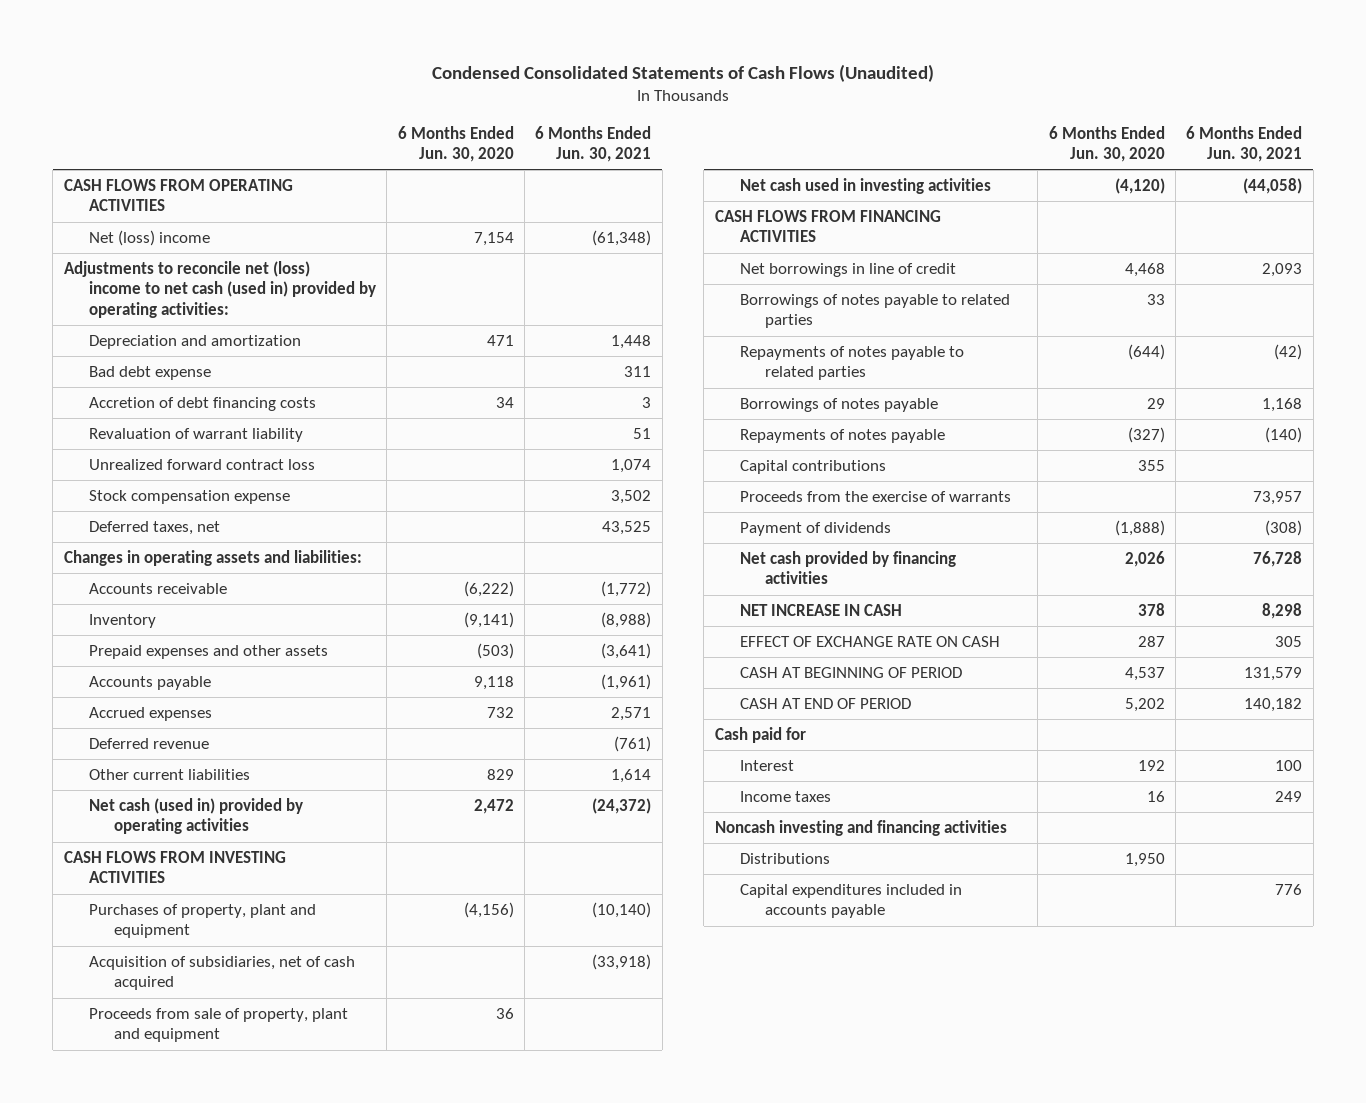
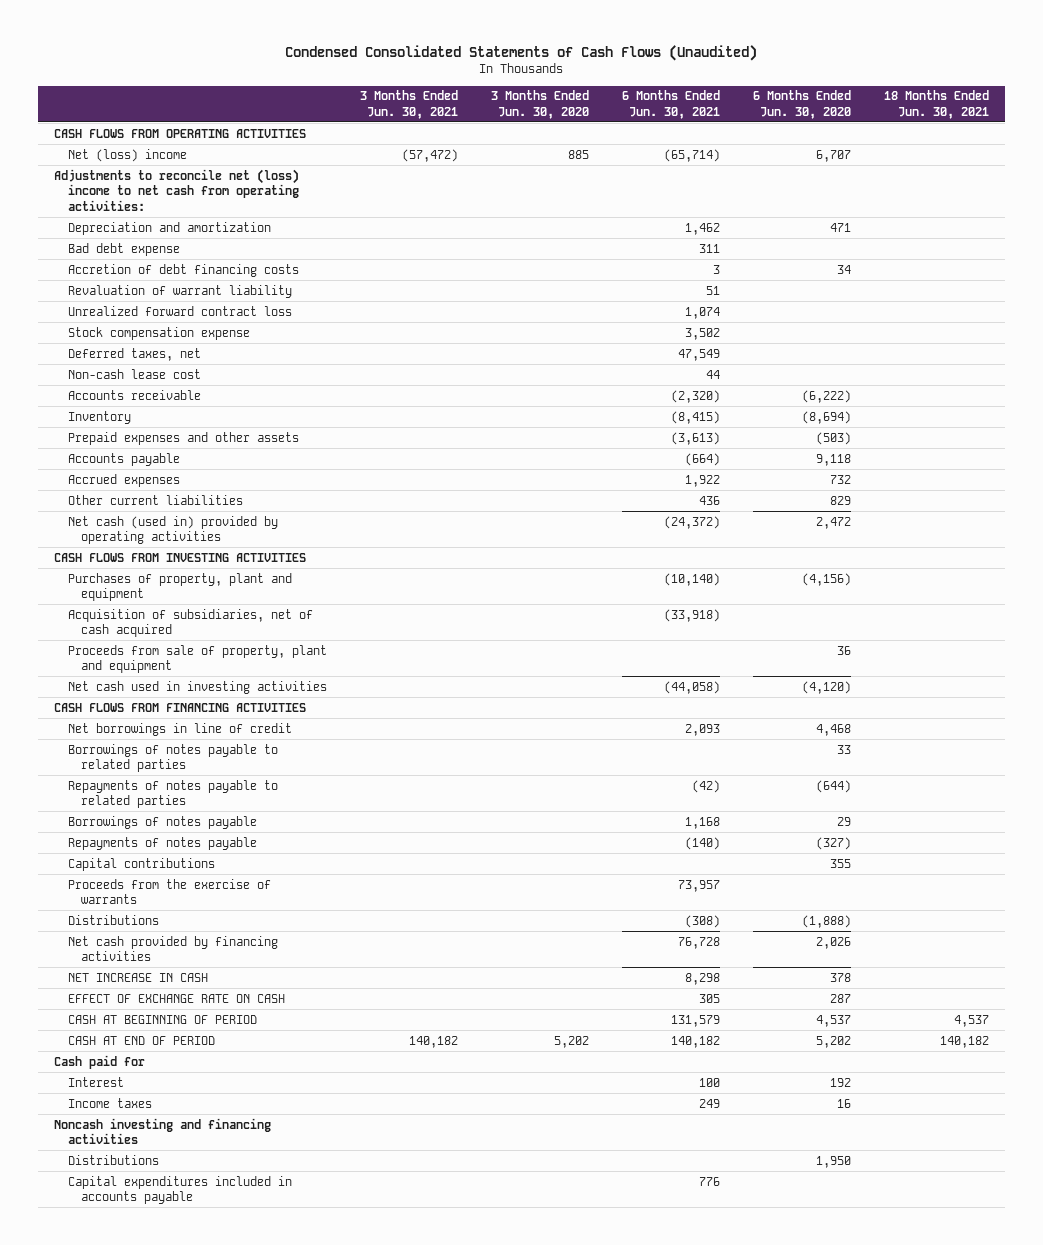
none -> [359,90,458,119] 3 Months Ended Jun. 30, 2021
none -> [490,90,589,119] 3 Months Ended Jun. 30, 2020
none -> [883,90,989,119] 18 Months Ended Jun. 30, 2021
[473,232,514,247] 7,154 -> [815,149,851,162] 6,707
[592,230,652,247] (61,348) -> [663,148,720,162] (65,714)
[63,261,376,318] Adjustments to reconcile net (loss) income to net cash (used in) provided by operating activities: -> [54,168,300,211] Adjustments to reconcile net (loss) income to net cash from operating activities:
[611,335,652,350] 1,448 -> [684,222,720,235] 1,462
[63,550,362,567] Changes in operating assets and liabilities: -> none
[88,738,209,750] Deferred revenue -> none
[602,521,652,536] 43,525 -> [677,348,720,361] 47,549
none -> [67,368,201,379] Non-cash lease cost
[601,581,652,598] (1,772) -> [670,389,720,403] (2,320)
[463,612,514,629] (9,141) -> [801,410,851,424] (8,694)
[601,612,652,629] (8,988) -> [670,410,720,424] (8,415)
[601,643,652,660] (3,641) -> [670,431,720,445] (3,613)
[601,674,652,691] (1,961) -> [684,452,720,466] (664)
[611,707,652,722] 2,571 -> [684,474,720,487] 1,922
[611,769,652,784] 1,614 -> [698,495,720,505] 436
[739,522,891,537] Payment of dividends -> [67,914,159,925] Distributions

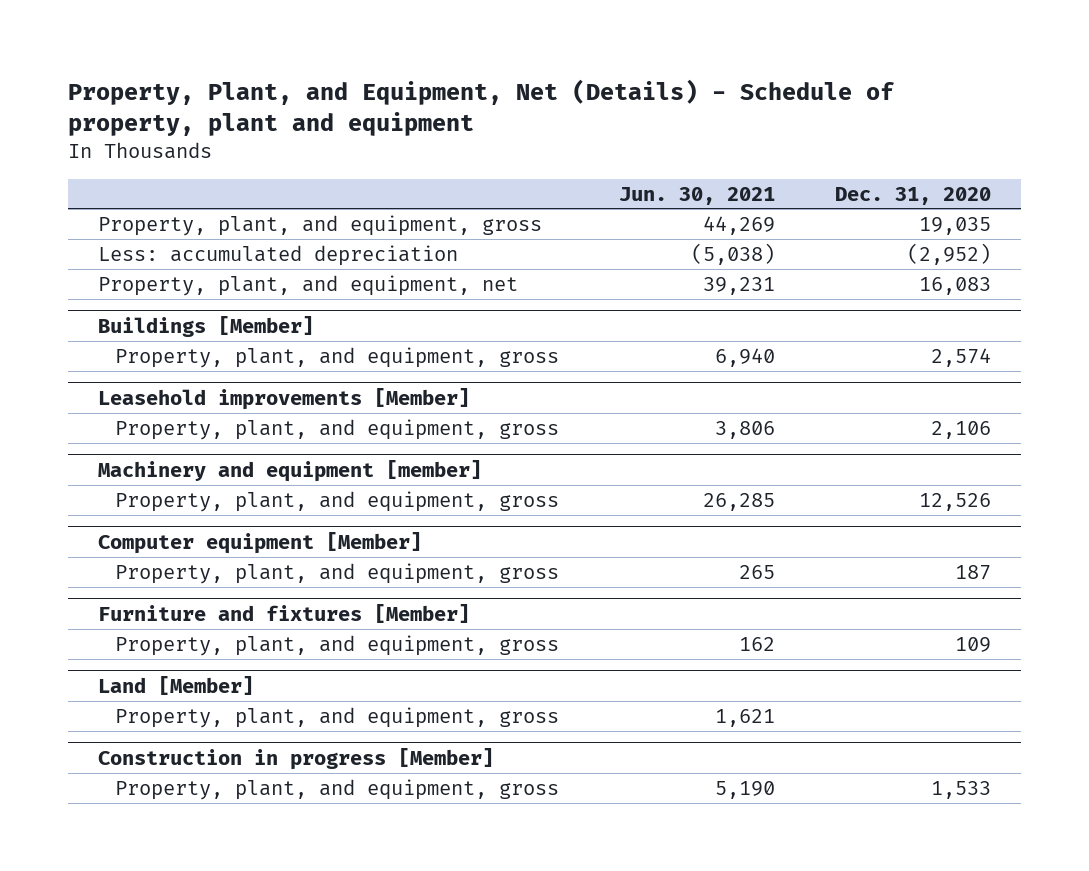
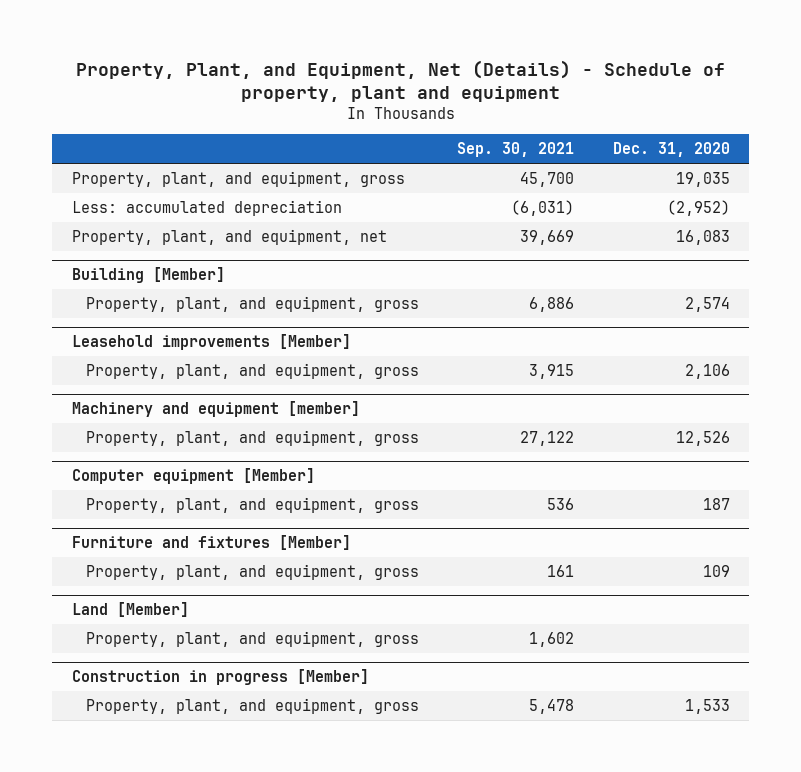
[619,186,776,205] Jun. 30, 2021 -> none
none -> [457,142,575,158] Sep. 30, 2021
[98,315,315,337] Buildings [Member] -> [71,267,225,284] Building [Member]

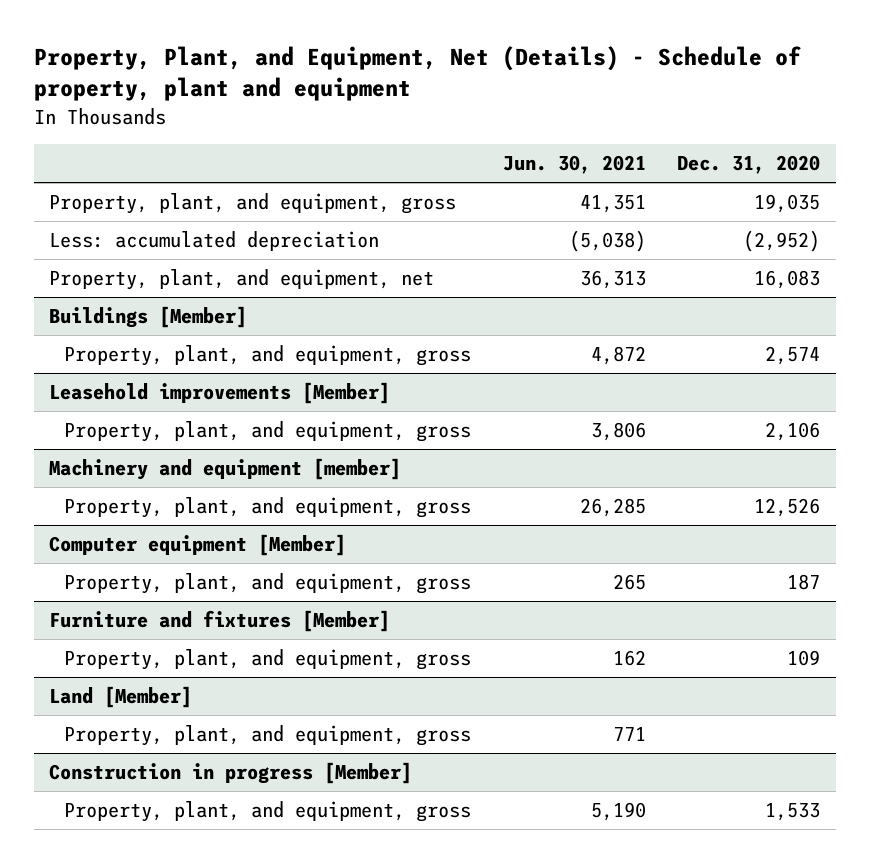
[457,142,575,158] Sep. 30, 2021 -> none
none -> [502,155,646,175] Jun. 30, 2021
[71,267,225,284] Building [Member] -> [49,306,248,329] Buildings [Member]

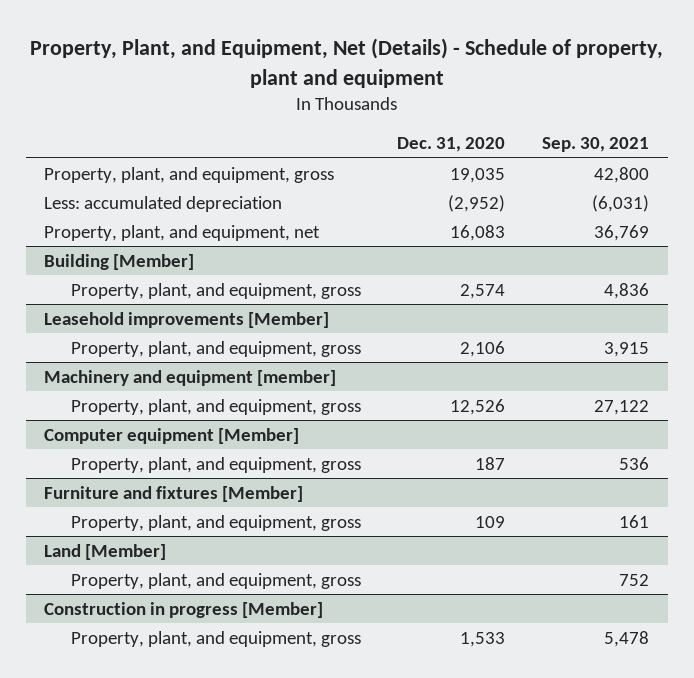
[502,155,646,175] Jun. 30, 2021 -> none
none -> [542,137,650,153] Sep. 30, 2021
[49,306,248,329] Buildings [Member] -> [44,253,195,270] Building [Member]

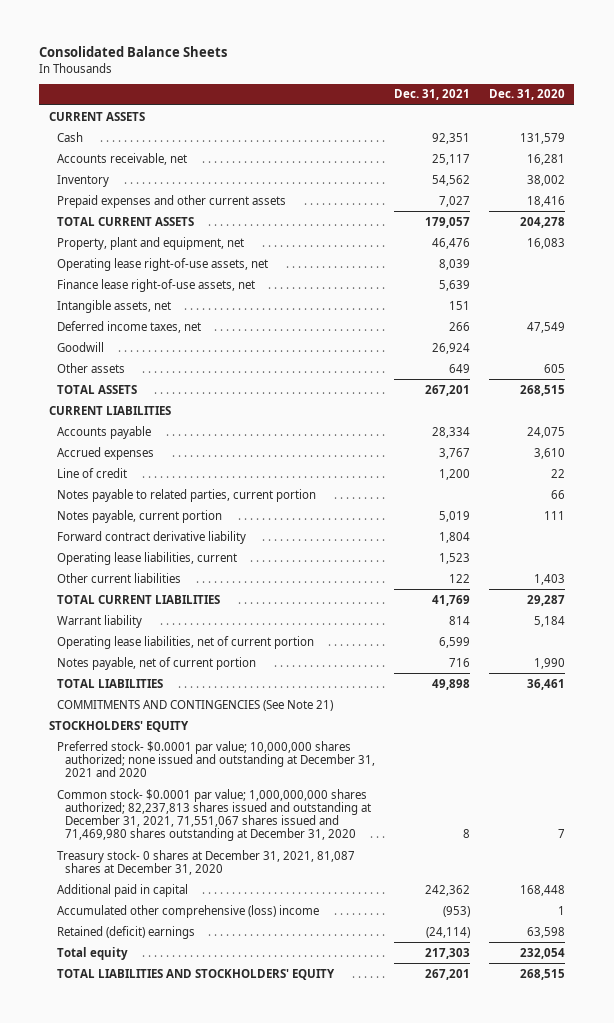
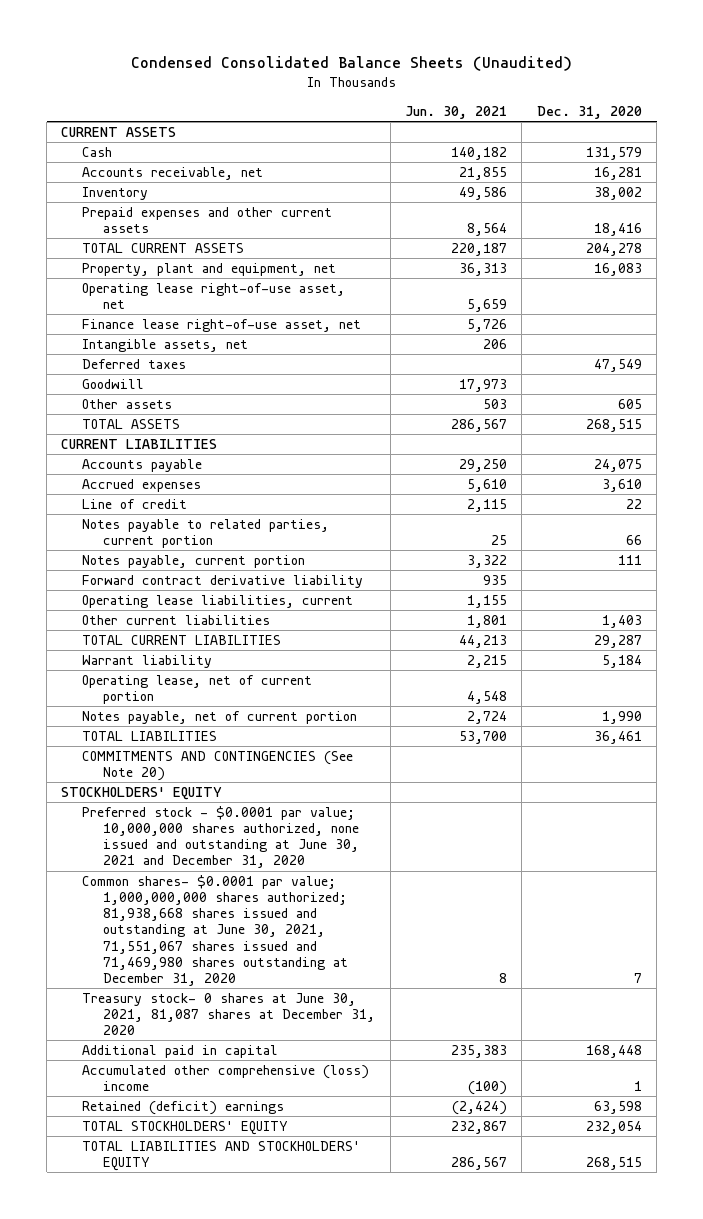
[39,46,228,58] Consolidated Balance Sheets -> [130,56,572,72] Condensed Consolidated Balance Sheets (Unaudited)
[394,89,471,101] Dec. 31, 2021 -> none
none -> [405,106,508,120] Jun. 30, 2021
[57,257,269,271] Operating lease right-of-use assets, net -> [82,282,346,310] Operating lease right-of-use asset, net
[57,278,256,292] Finance lease right-of-use assets, net -> [82,318,362,332] Finance lease right-of-use asset, net
[57,320,202,333] Deferred income taxes, net -> [82,358,187,369] Deferred taxes
[57,635,315,649] Operating lease liabilities, net of current portion -> [82,674,313,705] Operating lease, net of current portion
[57,699,334,711] COMMITMENTS AND CONTINGENCIES (See Note 21) -> [82,750,354,782] COMMITMENTS AND CONTINGENCIES (See Note 20)
[57,740,376,778] Preferred stock- $0.0001 par value; 10,000,000 shares authorized; none issued and outstanding at December 31, 2021 and 2020 -> [82,805,360,869] Preferred stock - $0.0001 par value; 10,000,000 shares authorized, none issued and outstanding at June 30, 2021 and December 31, 2020
[57,788,372,842] Common stock- $0.0001 par value; 1,000,000,000 shares authorized; 82,237,813 shares issued and outstanding at December 31, 2021, 71,551,067 shares issued and 71,469,980 shares outstanding at December 31, 2020 -> [82,874,349,987] Common shares- $0.0001 par value; 1,000,000,000 shares authorized; 81,938,668 shares issued and outstanding at June 30, 2021, 71,551,067 shares issued and 71,469,980 shares outstanding at December 31, 2020
[57,849,356,875] Treasury stock- 0 shares at December 31, 2021, 81,087 shares at December 31, 2020 -> [82,992,376,1036] Treasury stock- 0 shares at June 30, 2021, 81,087 shares at December 31, 2020
[57,946,129,960] Total equity -> [82,1120,289,1135] TOTAL STOCKHOLDERS' EQUITY

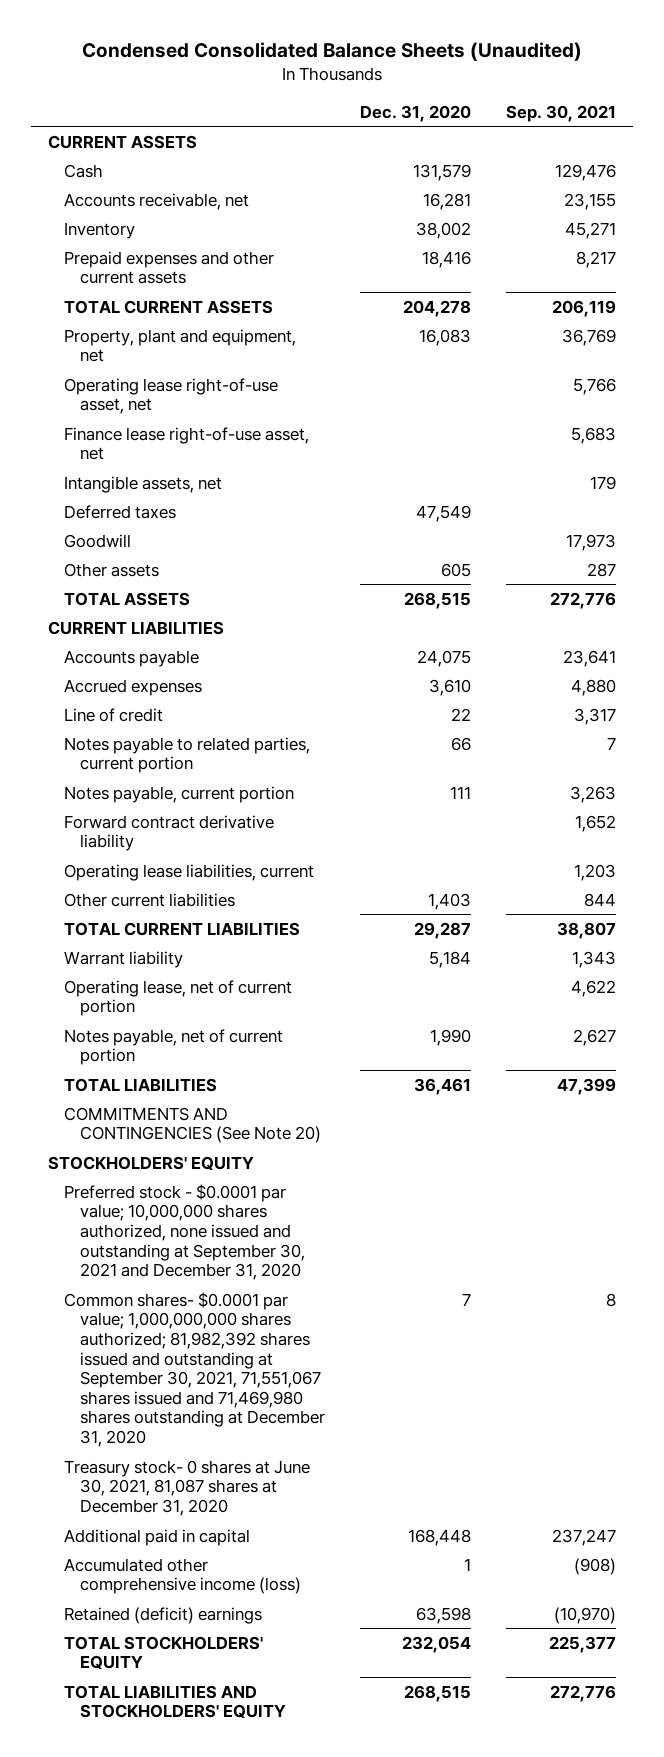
[405,106,508,120] Jun. 30, 2021 -> none
none -> [505,104,616,122] Sep. 30, 2021
[82,805,360,869] Preferred stock - $0.0001 par value; 10,000,000 shares authorized, none issued and outstanding at June 30, 2021 and December 31, 2020 -> [64,1183,306,1281] Preferred stock - $0.0001 par value; 10,000,000 shares authorized, none issued and outstanding at September 30, 2021 and December 31, 2020
[82,874,349,987] Common shares- $0.0001 par value; 1,000,000,000 shares authorized; 81,938,668 shares issued and outstanding at June 30, 2021, 71,551,067 shares issued and 71,469,980 shares outstanding at December 31, 2020 -> [64,1291,326,1448] Common shares- $0.0001 par value; 1,000,000,000 shares authorized; 81,982,392 shares issued and outstanding at September 30, 2021, 71,551,067 shares issued and 71,469,980 shares outstanding at December 31, 2020
[82,1064,370,1092] Accumulated other comprehensive (loss) income -> [64,1557,302,1595] Accumulated other comprehensive income (loss)

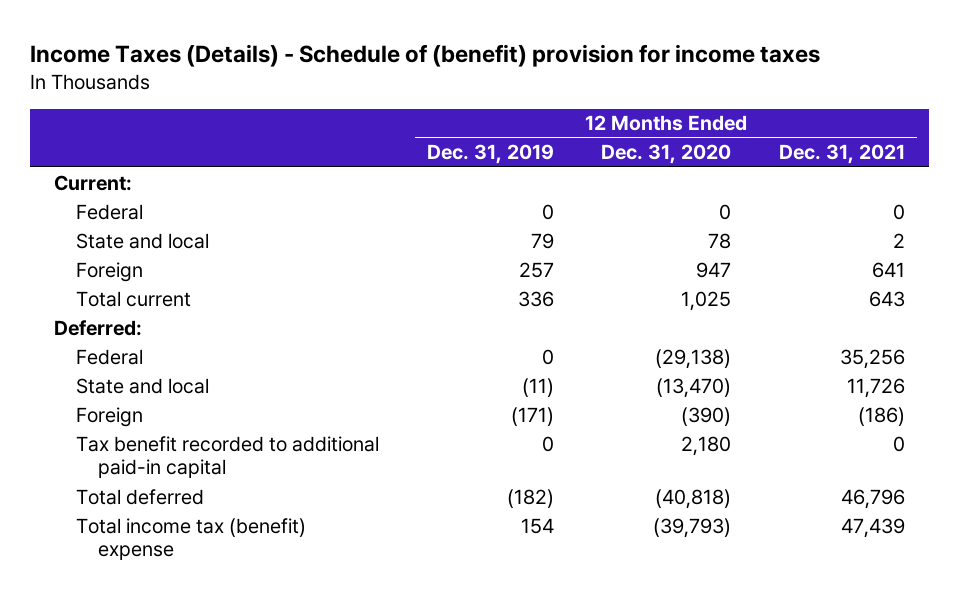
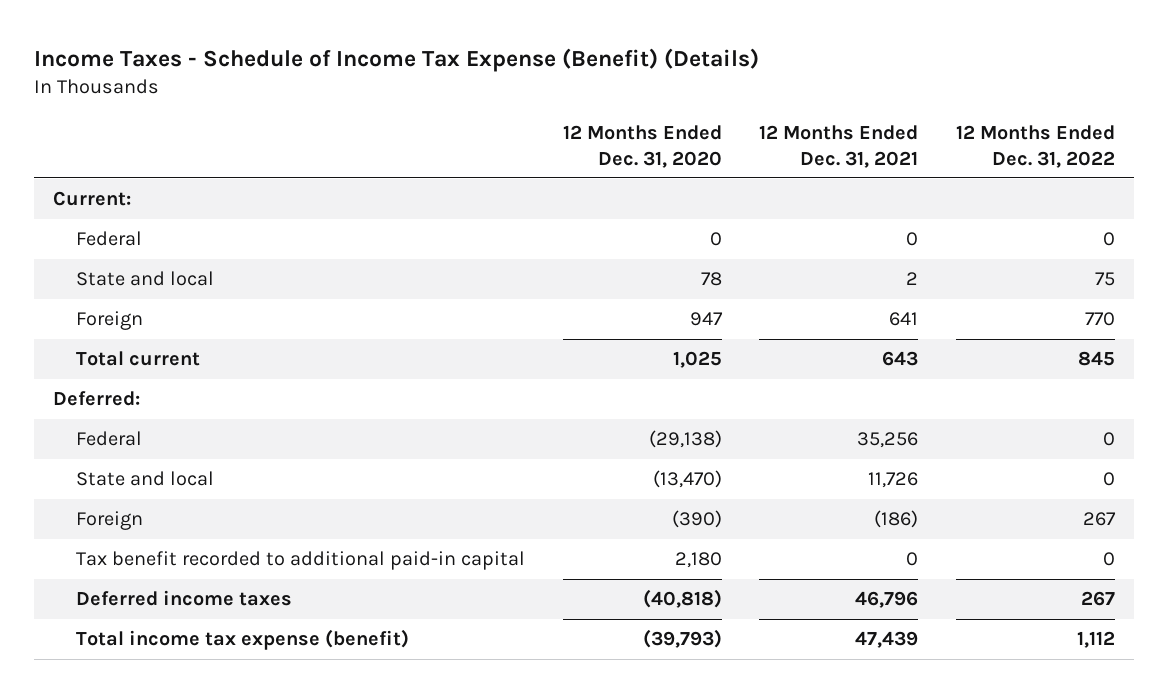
[30,43,821,67] Income Taxes (Details) - Schedule of (benefit) provision for income taxes -> [34,47,760,72] Income Taxes - Schedule of Income Tax Expense (Benefit) (Details)
[426,144,554,165] Dec. 31, 2019 -> none
none -> [955,125,1115,168] 12 Months Ended Dec. 31, 2022
[76,488,205,505] Total deferred -> [76,590,293,607] Deferred income taxes
[76,517,307,561] Total income tax (benefit) expense -> [76,629,410,651] Total income tax expense (benefit)

